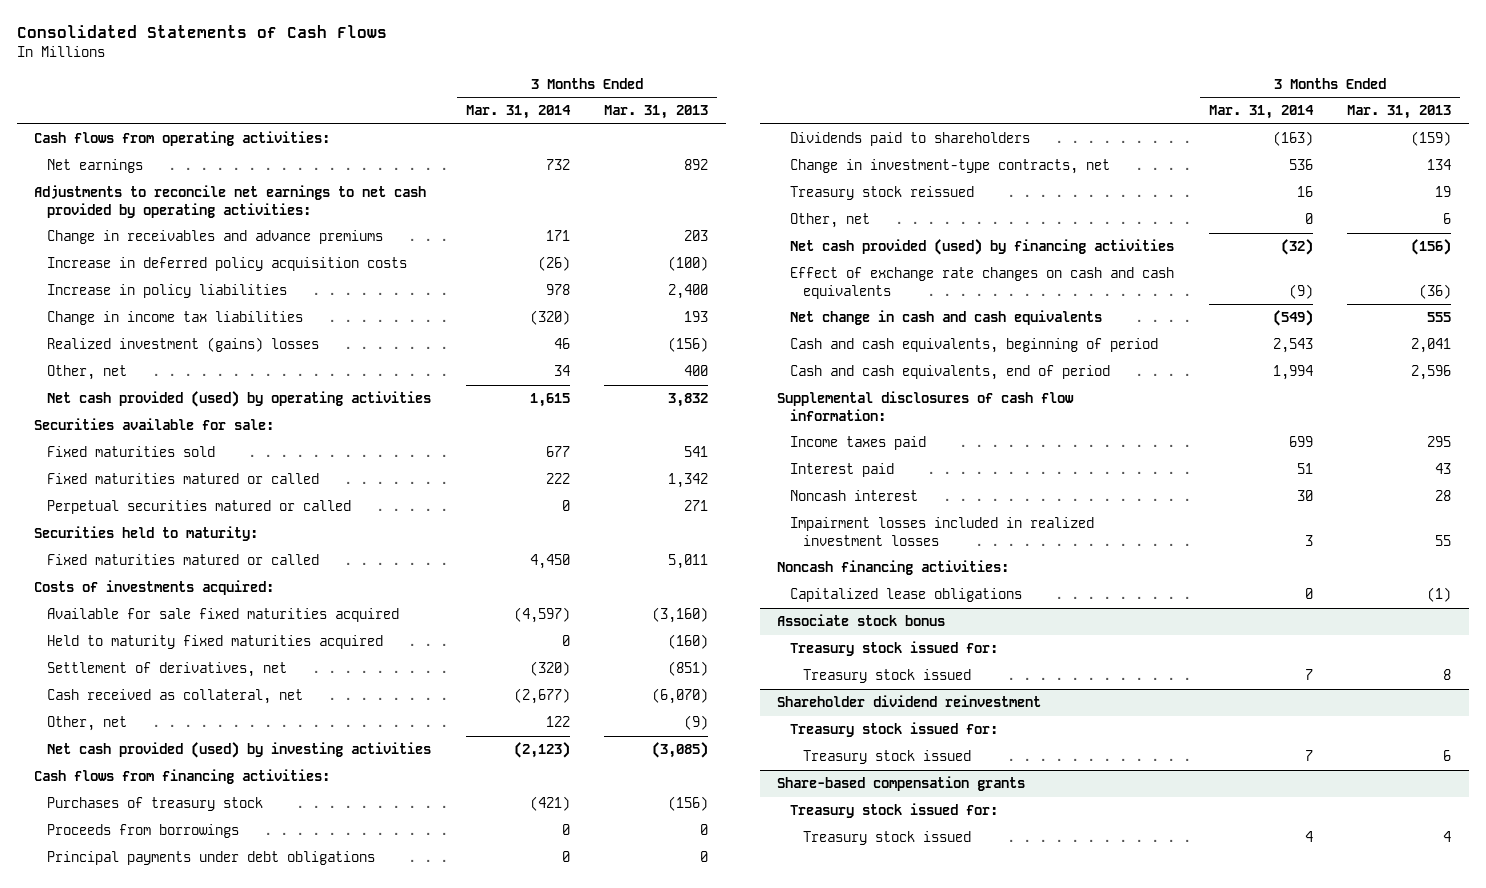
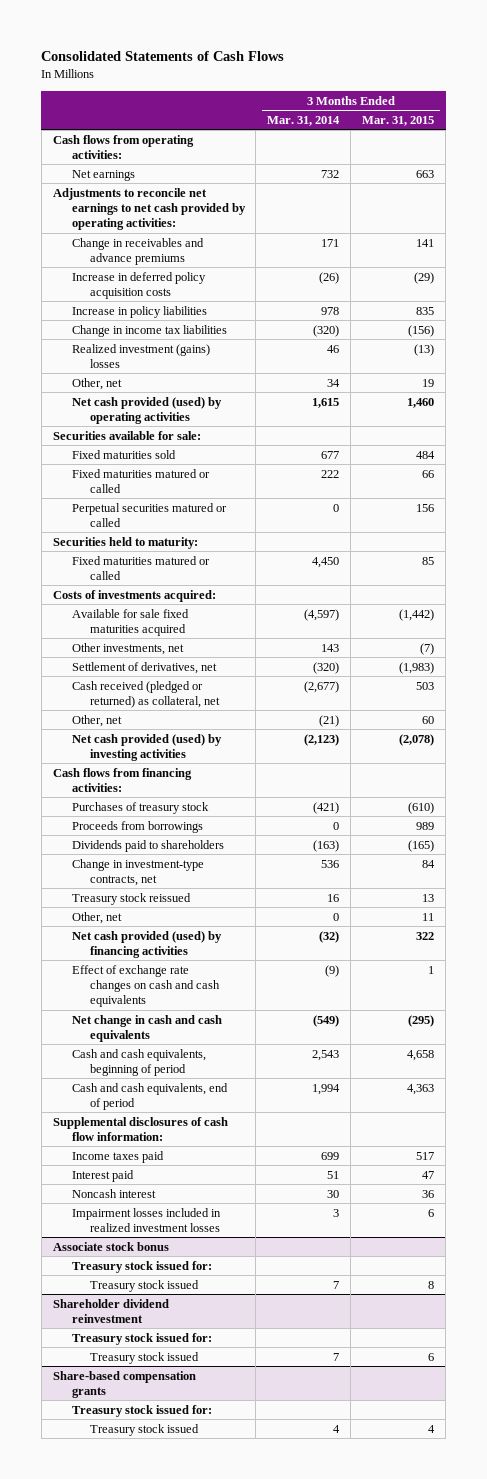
[604,105,709,120] Mar. 31, 2013 -> none
none -> [362,115,435,126] Mar. 31, 2015
[47,635,384,650] Held to maturity fixed maturities acquired -> none
none -> [71,642,184,655] Other investments, net
[47,689,304,705] Cash received as collateral, net -> [71,680,221,708] Cash received (pledged or returned) as collateral, net
[545,716,570,728] 122 -> [319,714,340,727] (21)
[47,851,376,866] Principal payments under debt obligations -> none
[777,560,1010,576] Noncash financing activities: -> none
[790,588,1023,603] Capitalized lease obligations -> none

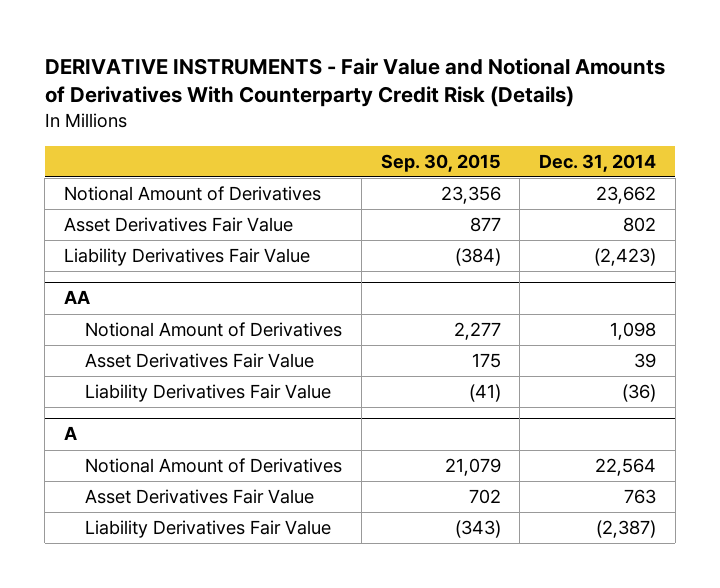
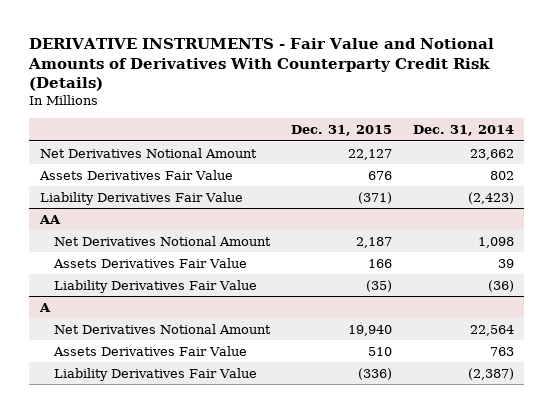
[380,153,501,172] Sep. 30, 2015 -> none
none -> [291,124,393,136] Dec. 31, 2015
[64,186,322,202] Notional Amount of Derivatives -> [39,147,257,158] Net Derivatives Notional Amount
[64,217,294,233] Asset Derivatives Fair Value -> [38,169,233,180] Assets Derivatives Fair Value
[85,322,343,338] Notional Amount of Derivatives -> [54,235,272,246] Net Derivatives Notional Amount
[85,353,315,369] Asset Derivatives Fair Value -> [53,257,248,268] Assets Derivatives Fair Value
[85,458,343,474] Notional Amount of Derivatives -> [54,323,272,334] Net Derivatives Notional Amount
[85,489,315,505] Asset Derivatives Fair Value -> [53,345,248,356] Assets Derivatives Fair Value

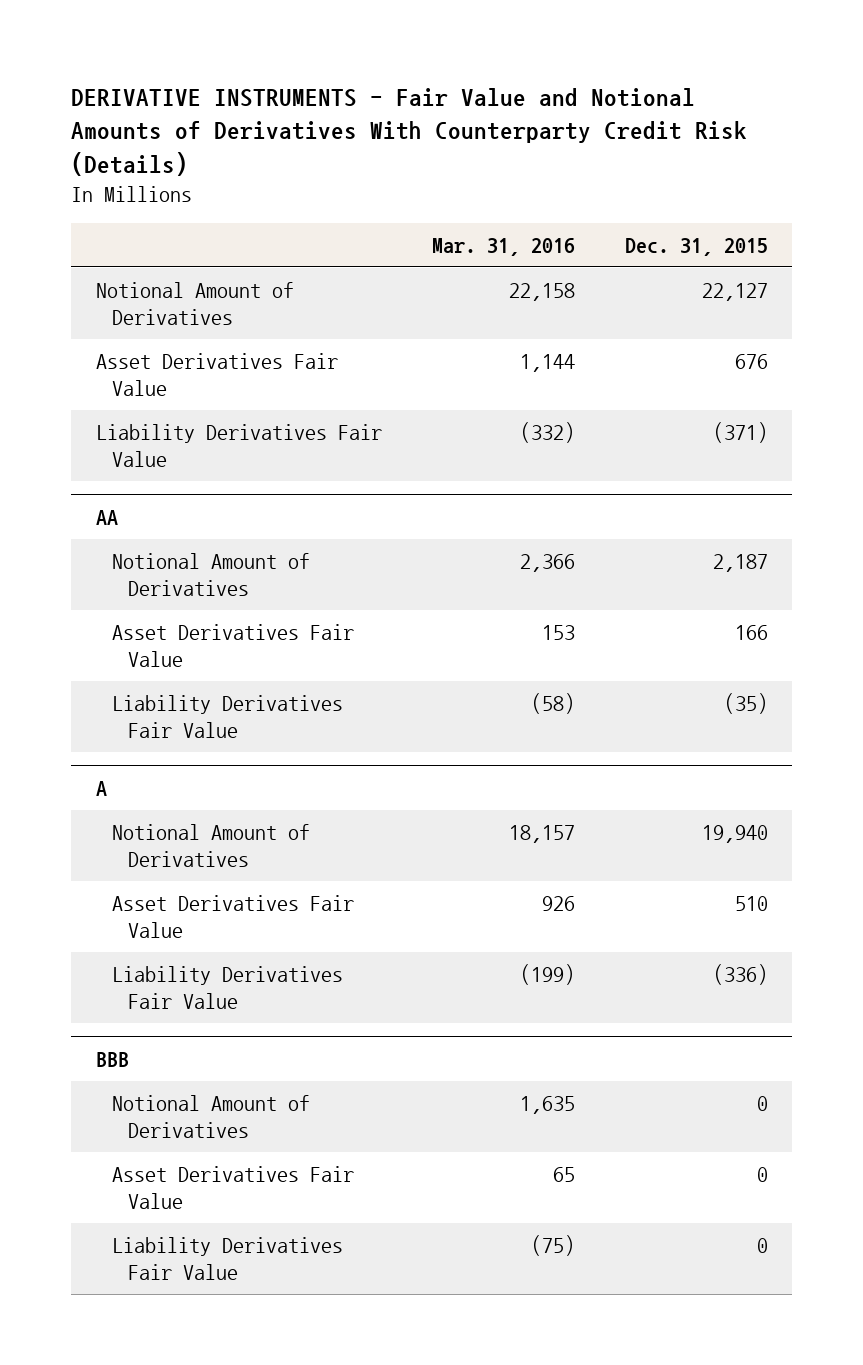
[412,124,514,136] Dec. 31, 2014 -> none
none -> [431,237,575,256] Mar. 31, 2016
[39,147,257,158] Net Derivatives Notional Amount -> [95,282,294,326] Notional Amount of Derivatives
[38,169,233,180] Assets Derivatives Fair Value -> [95,353,338,397] Asset Derivatives Fair Value
[54,235,272,246] Net Derivatives Notional Amount -> [112,553,311,597] Notional Amount of Derivatives
[53,257,248,268] Assets Derivatives Fair Value -> [112,624,355,668] Asset Derivatives Fair Value
[54,323,272,334] Net Derivatives Notional Amount -> [112,824,311,868] Notional Amount of Derivatives
[53,345,248,356] Assets Derivatives Fair Value -> [112,895,355,939] Asset Derivatives Fair Value
none -> [95,1051,129,1067] BBB
none -> [112,1095,311,1139] Notional Amount of Derivatives
none -> [112,1166,355,1210] Asset Derivatives Fair Value
none -> [112,1237,344,1281] Liability Derivatives Fair Value

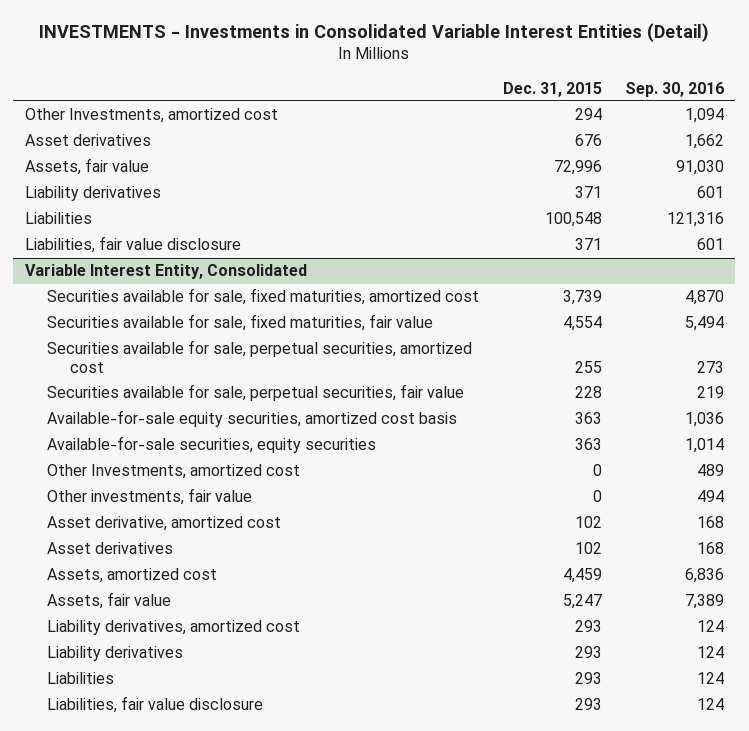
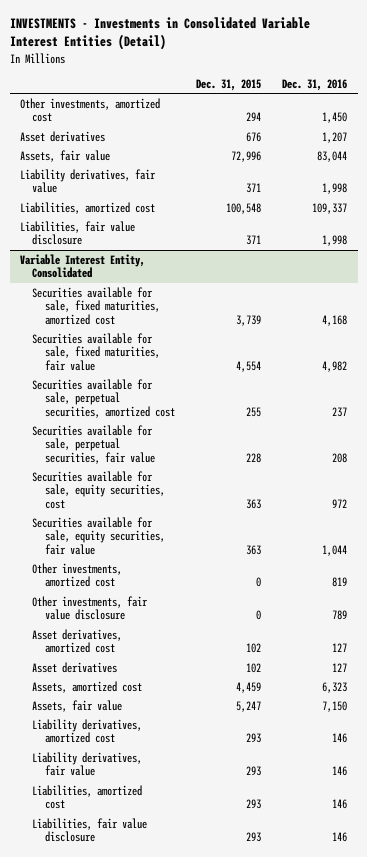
[624,81,724,97] Sep. 30, 2016 -> none
none -> [282,79,348,92] Dec. 31, 2016
[24,108,278,124] Other Investments, amortized cost -> [20,97,161,123] Other investments, amortized cost
[24,186,161,202] Liability derivatives -> [20,168,157,194] Liability derivatives, fair value
[24,212,92,225] Liabilities -> [20,201,156,214] Liabilities, amortized cost
[47,410,458,428] Available-for-sale equity securities, amortized cost basis -> [32,470,165,510] Securities available for sale, equity securities, cost
[47,436,377,454] Available-for-sale securities, equity securities -> [32,516,165,556] Securities available for sale, equity securities, fair value
[47,464,301,480] Other Investments, amortized cost -> [32,562,123,588] Other investments, amortized cost
[47,488,253,506] Other investments, fair value -> [32,595,149,621] Other investments, fair value disclosure
[47,516,282,532] Asset derivative, amortized cost -> [32,628,123,654] Asset derivatives, amortized cost
[47,646,184,662] Liability derivatives -> [32,751,143,777] Liability derivatives, fair value
[47,672,115,685] Liabilities -> [32,784,143,810] Liabilities, amortized cost

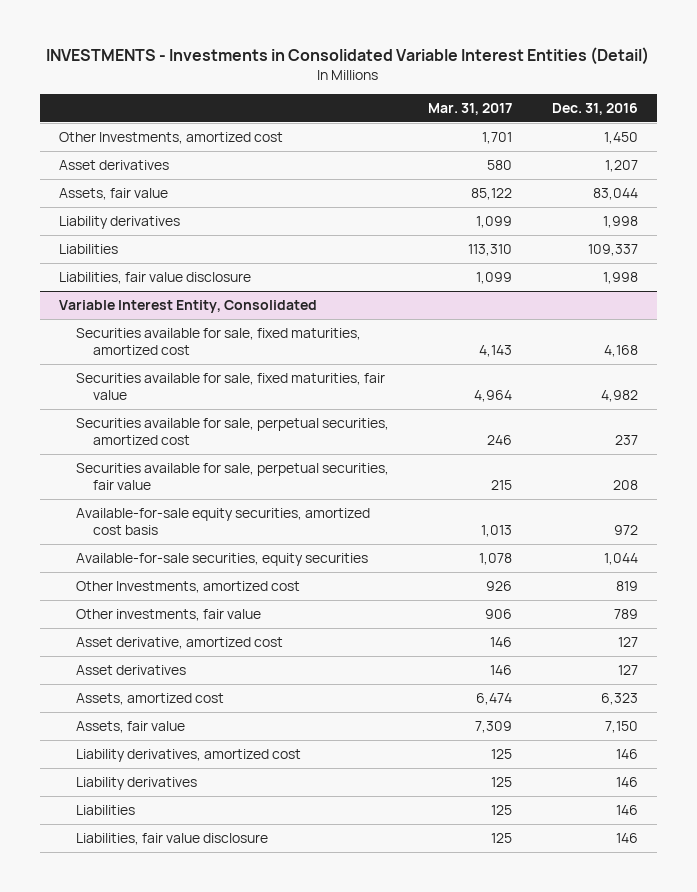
[195,79,261,92] Dec. 31, 2015 -> none
none -> [428,102,513,115] Mar. 31, 2017
[20,97,161,123] Other investments, amortized cost -> [59,132,284,145] Other Investments, amortized cost
[20,168,157,194] Liability derivatives, fair value -> [59,216,181,230] Liability derivatives
[20,201,156,214] Liabilities, amortized cost -> [59,244,119,255] Liabilities
[32,470,165,510] Securities available for sale, equity securities, cost -> [76,508,371,536] Available-for-sale equity securities, amortized cost basis
[32,516,165,556] Securities available for sale, equity securities, fair value -> [76,553,369,567] Available-for-sale securities, equity securities
[32,562,123,588] Other investments, amortized cost -> [76,581,301,594] Other Investments, amortized cost
[32,595,149,621] Other investments, fair value disclosure -> [76,609,262,622] Other investments, fair value
[32,628,123,654] Asset derivatives, amortized cost -> [76,637,284,650] Asset derivative, amortized cost
[32,751,143,777] Liability derivatives, fair value -> [76,777,198,791] Liability derivatives
[32,784,143,810] Liabilities, amortized cost -> [76,805,136,816] Liabilities

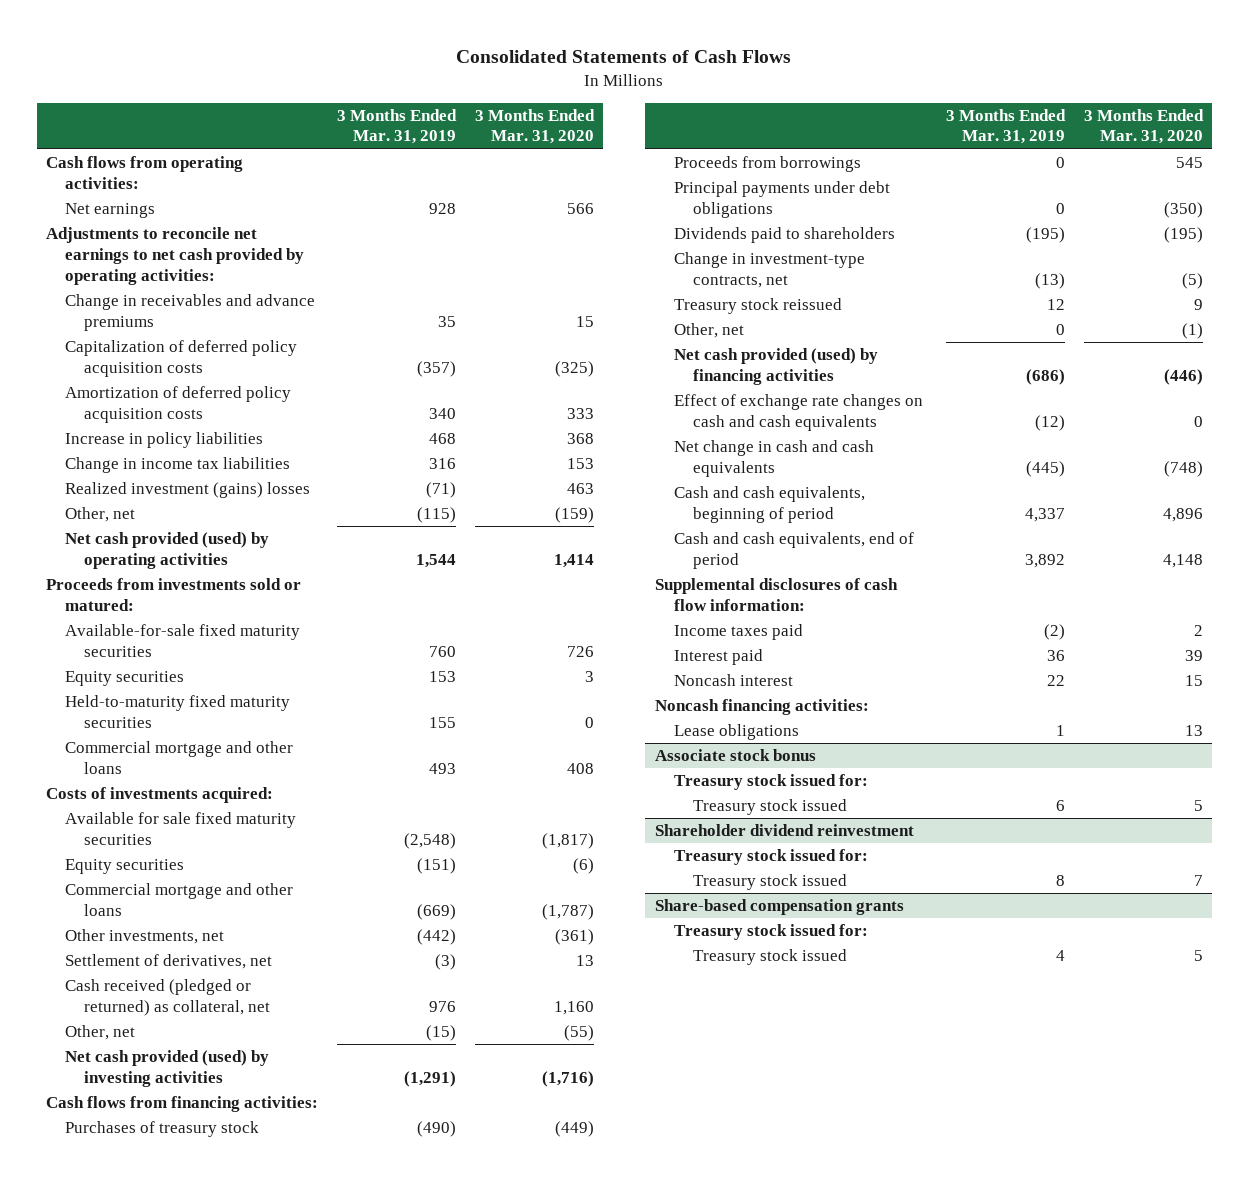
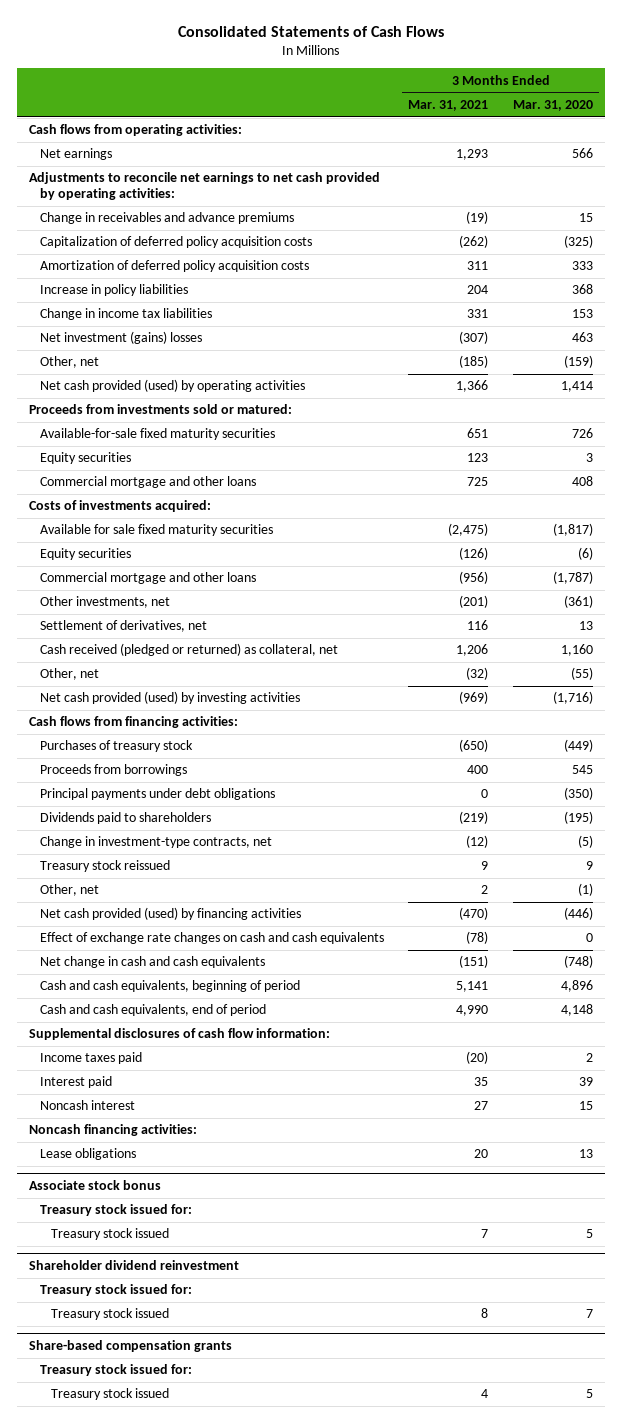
[337,108,458,145] 3 Months Ended Mar. 31, 2019 -> none
none -> [408,99,489,111] Mar. 31, 2021
[65,482,311,499] Realized investment (gains) losses -> [39,331,202,345] Net investment (gains) losses
[65,695,291,728] Held-to-maturity fixed maturity securities -> none

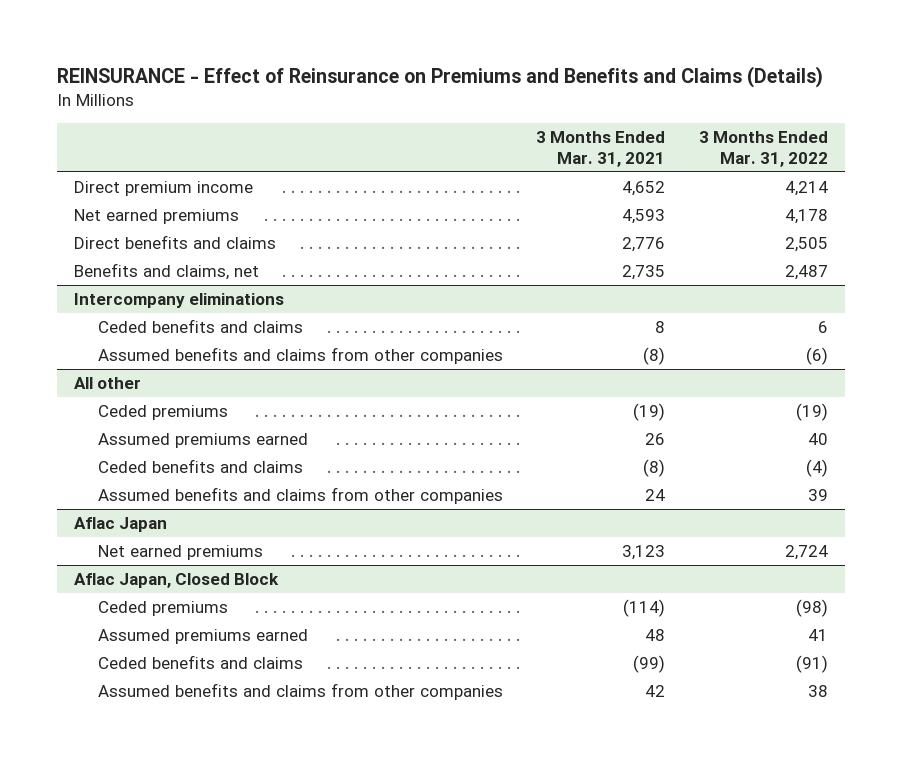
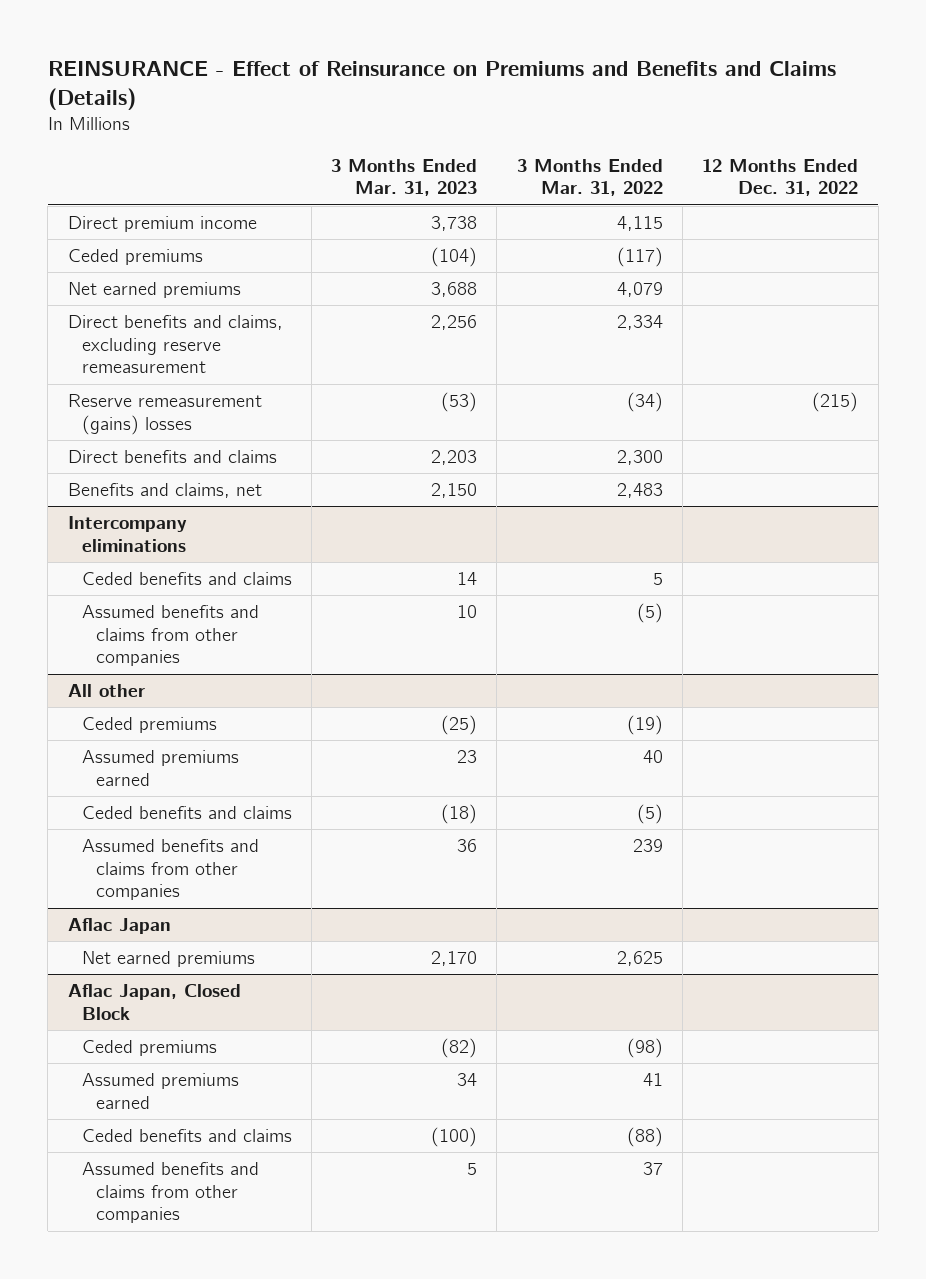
[536,130,666,167] 3 Months Ended Mar. 31, 2021 -> none
none -> [331,158,478,197] 3 Months Ended Mar. 31, 2023
none -> [702,158,859,197] 12 Months Ended Dec. 31, 2022
[785,180,829,196] 4,214 -> [616,216,663,232] 4,115
none -> [67,249,203,266] Ceded premiums
[785,208,829,224] 4,178 -> [616,282,663,298] 4,079
none -> [67,315,283,374] Direct benefits and claims, excluding reserve remeasurement
none -> [67,394,262,435] Reserve remeasurement (gains) losses
[785,236,829,252] 2,505 -> [616,450,663,466] 2,300
[785,264,829,280] 2,487 -> [616,483,663,499] 2,483
[818,320,829,333] 6 -> [652,573,663,586] 5
[806,346,829,365] (6) -> [636,603,663,624] (5)
[806,458,829,477] (4) -> [636,804,663,825] (5)
[808,488,829,501] 39 -> [632,839,663,853] 239
[785,544,829,560] 2,724 -> [616,951,663,967] 2,625
[796,654,829,673] (91) -> [626,1127,663,1148] (88)
[808,684,829,697] 38 -> [642,1162,663,1176] 37

